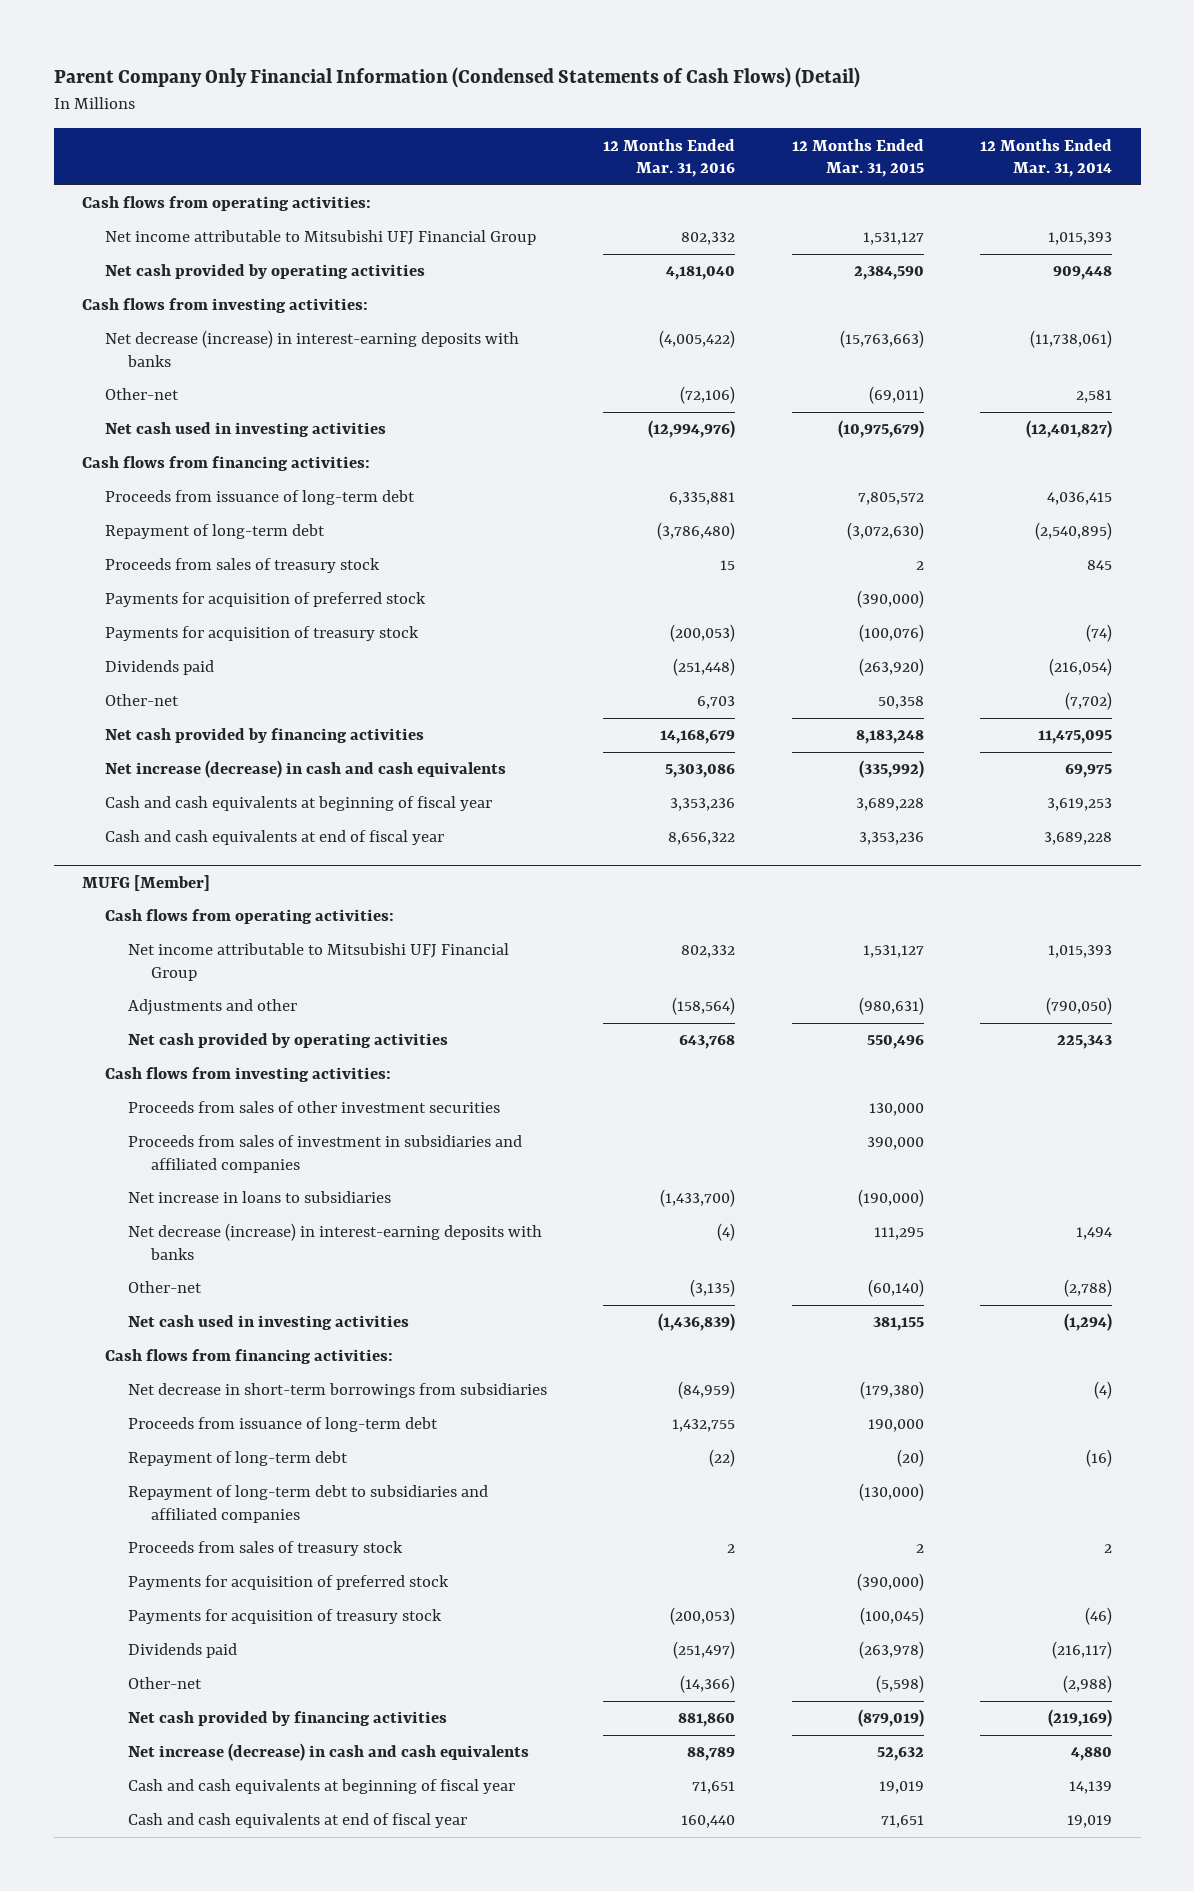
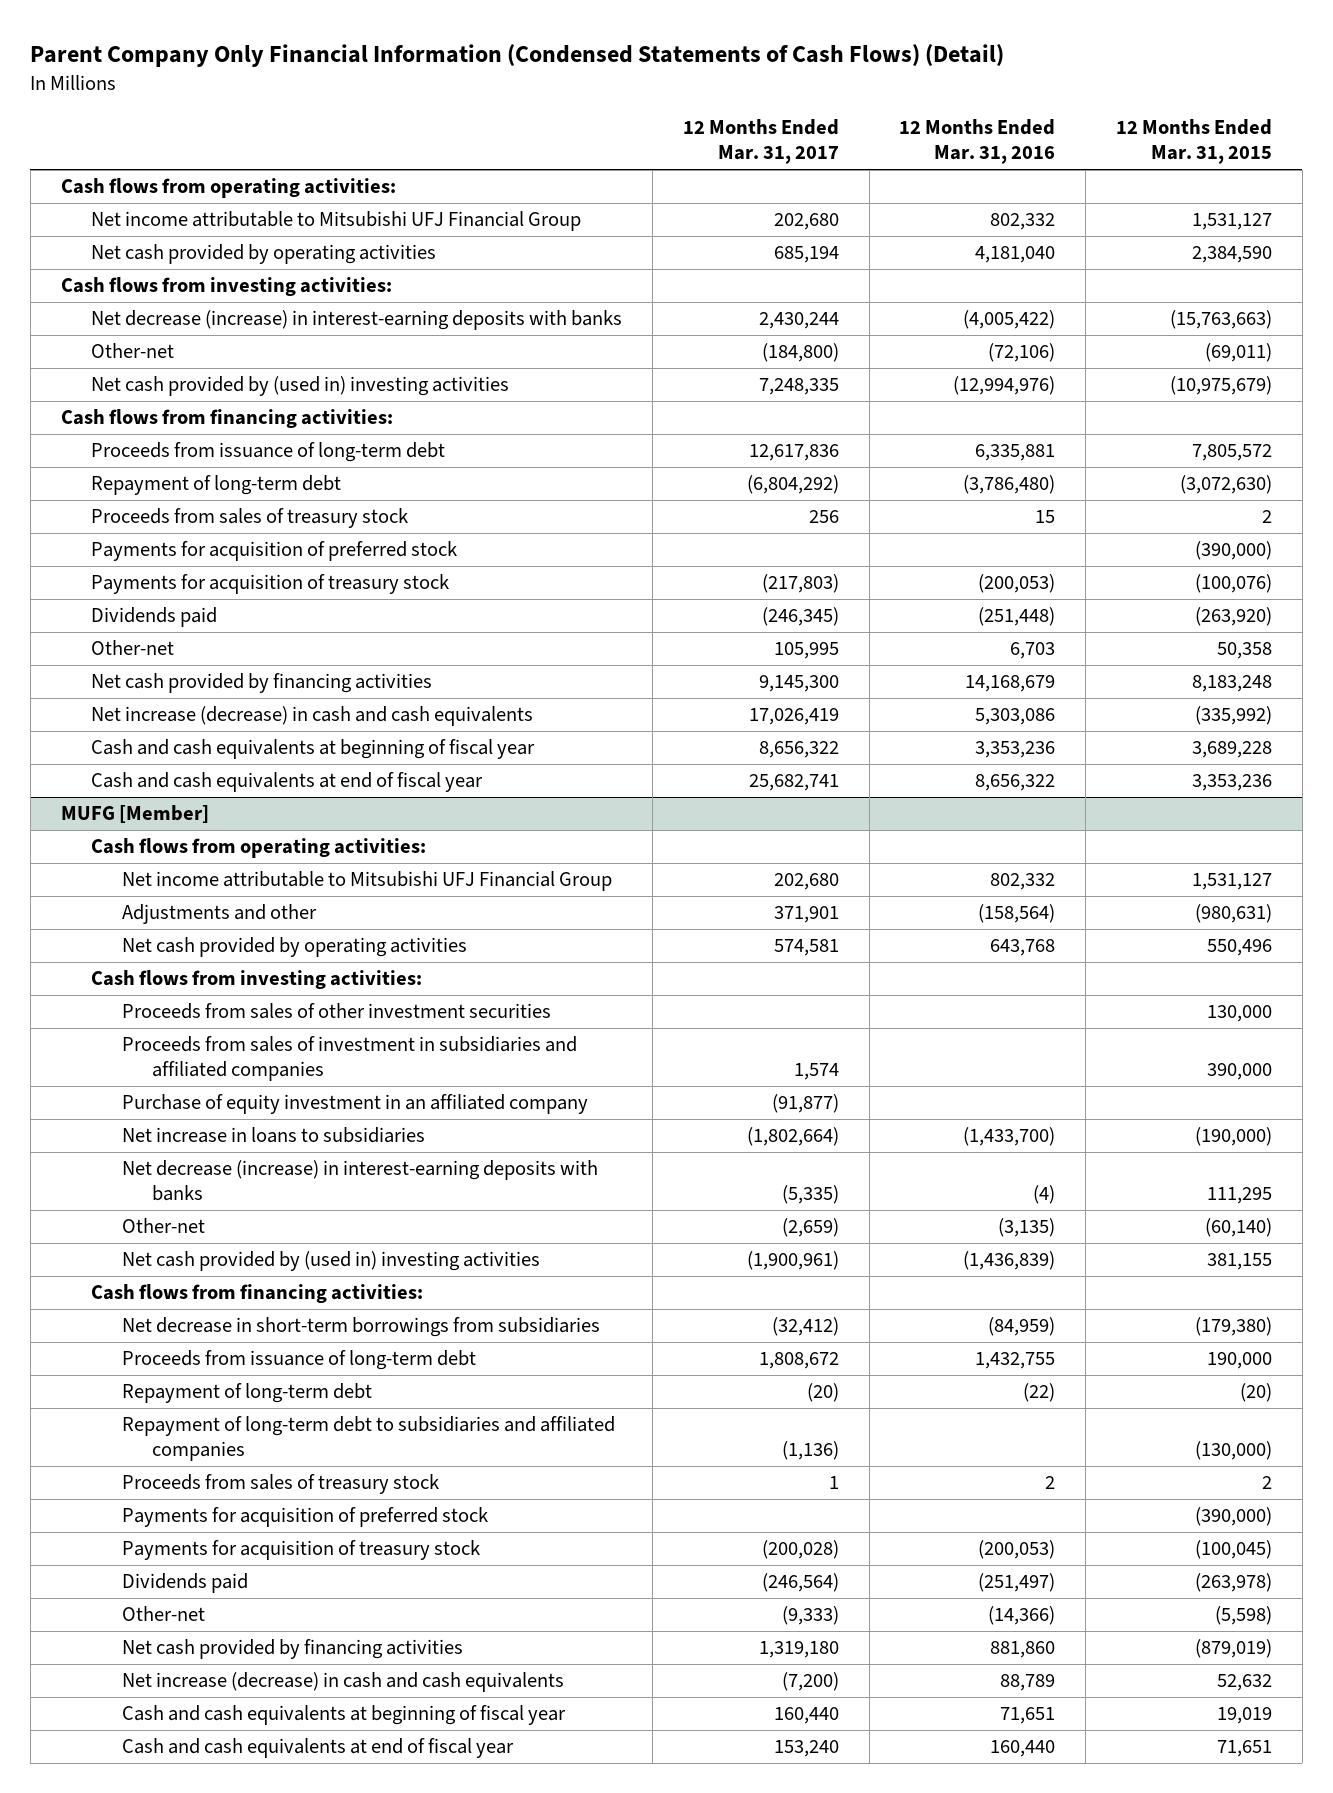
[980,138,1113,178] 12 Months Ended Mar. 31, 2014 -> none
none -> [682,119,839,165] 12 Months Ended Mar. 31, 2017
[104,422,386,438] Net cash used in investing activities -> [91,376,510,397] Net cash provided by (used in) investing activities
none -> [121,1094,588,1115] Purchase of equity investment in an affiliated company
[127,1315,409,1331] Net cash used in investing activities -> [121,1251,540,1272] Net cash provided by (used in) investing activities

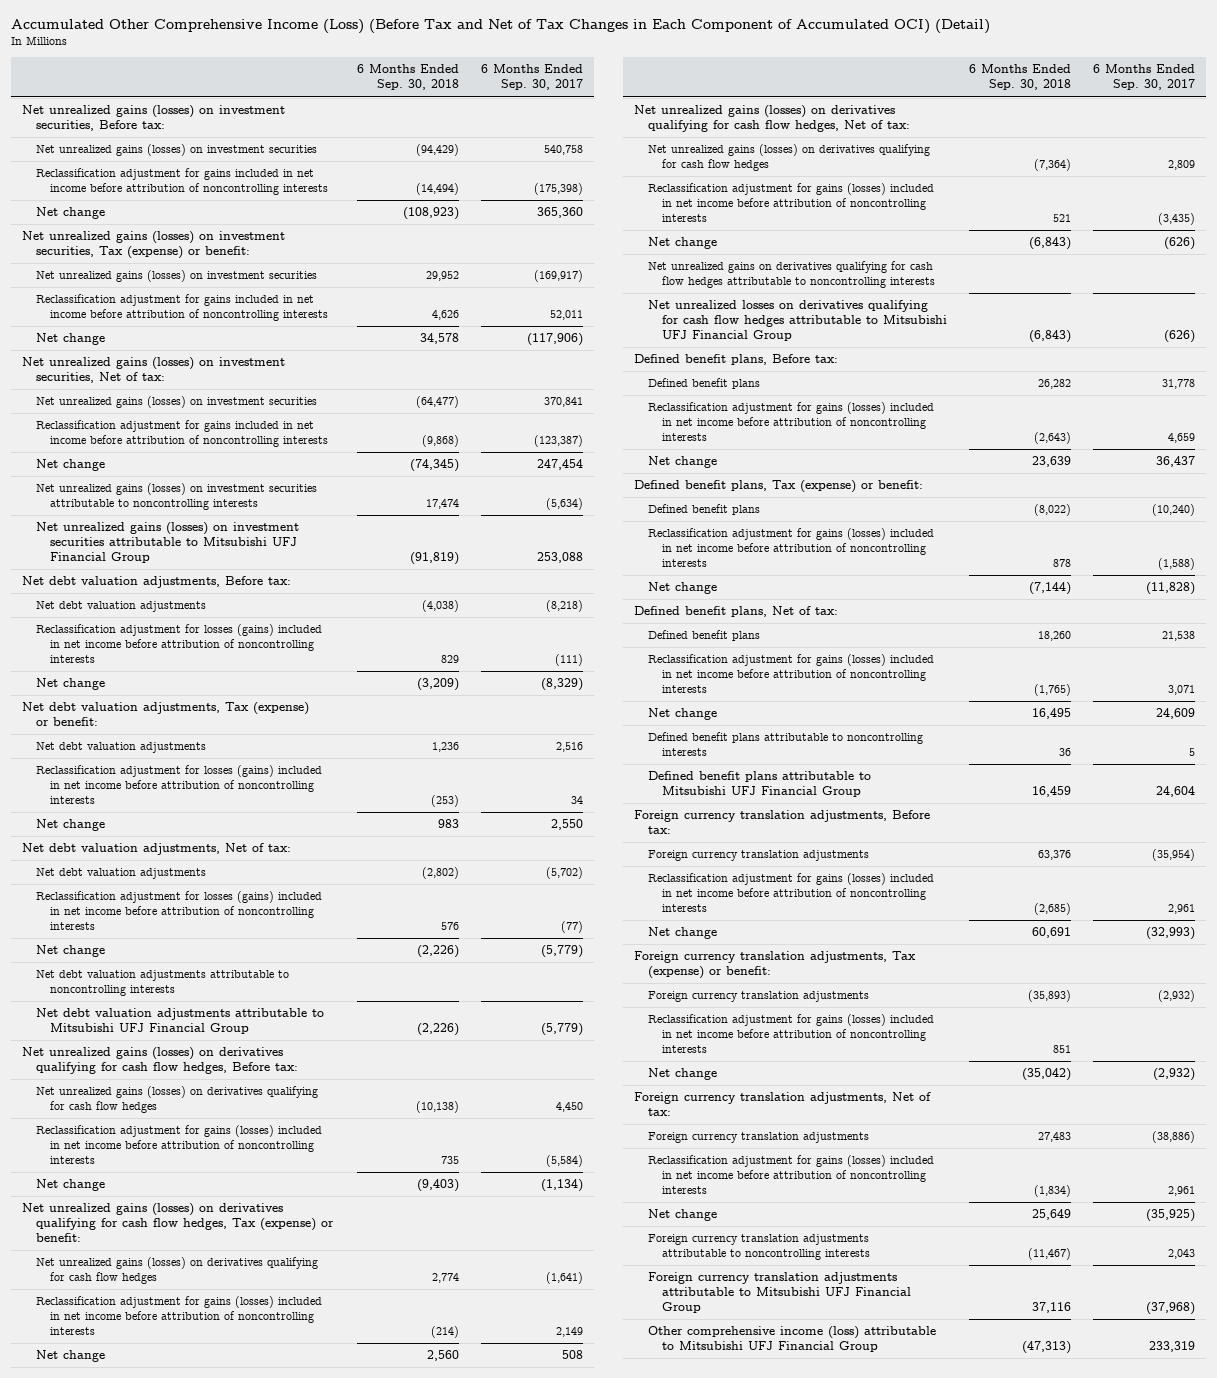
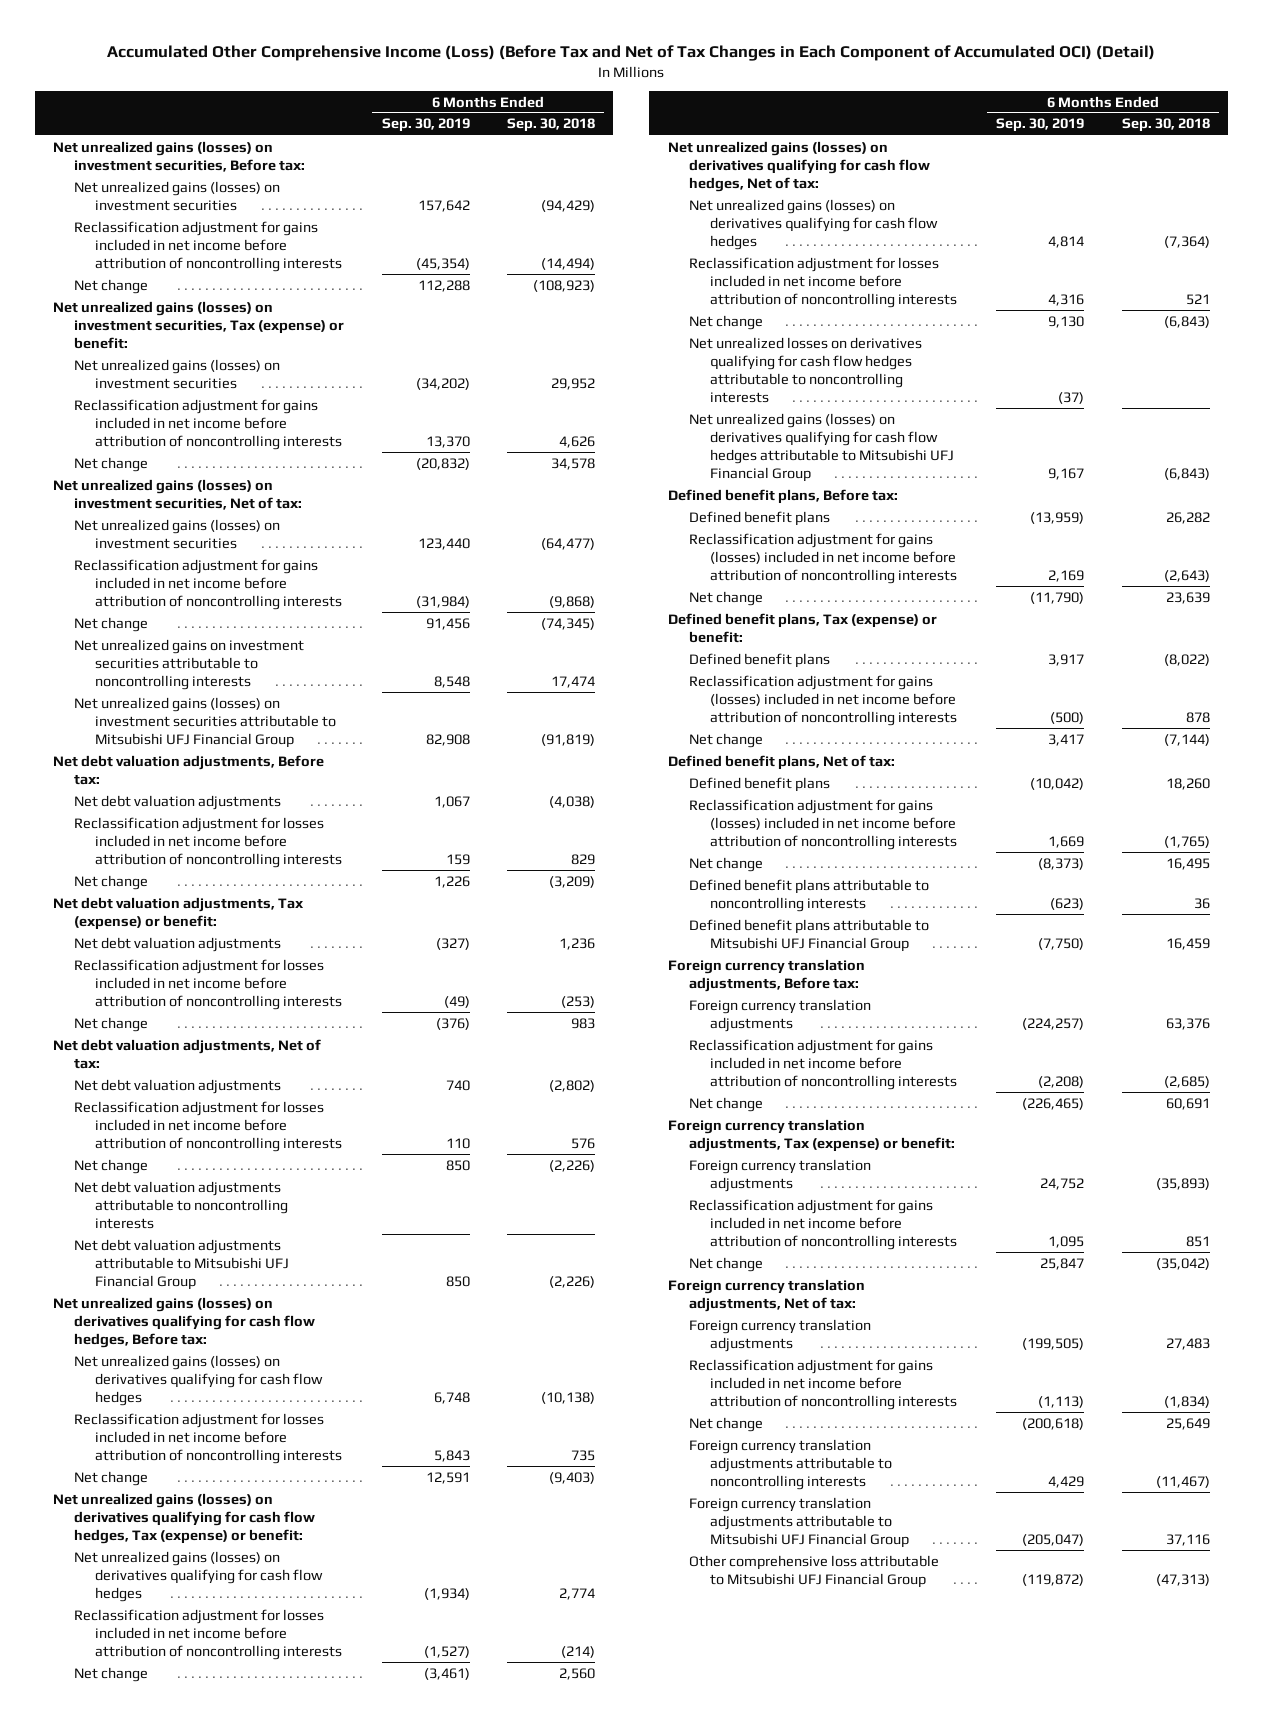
[480,64,583,91] 6 Months Ended Sep. 30, 2017 -> none
none -> [381,118,470,133] Sep. 30, 2019
[36,483,318,511] Net unrealized gains (losses) on investment securities attributable to noncontrolling interests -> [74,638,305,690] Net unrealized gains on investment securities attributable to noncontrolling interests
[36,624,323,664] Reclassification adjustment for losses (gains) included in net income before attribution of noncontrolling interests -> [74,816,343,868] Reclassification adjustment for losses included in net income before attribution of noncontrolling interests
[36,765,323,805] Reclassification adjustment for losses (gains) included in net income before attribution of noncontrolling interests -> [74,958,343,1010] Reclassification adjustment for losses included in net income before attribution of noncontrolling interests
[36,891,323,931] Reclassification adjustment for losses (gains) included in net income before attribution of noncontrolling interests -> [74,1100,343,1152] Reclassification adjustment for losses included in net income before attribution of noncontrolling interests
[36,1125,323,1165] Reclassification adjustment for gains (losses) included in net income before attribution of noncontrolling interests -> [74,1412,343,1464] Reclassification adjustment for losses included in net income before attribution of noncontrolling interests
[36,1296,323,1336] Reclassification adjustment for gains (losses) included in net income before attribution of noncontrolling interests -> [74,1608,343,1660] Reclassification adjustment for losses included in net income before attribution of noncontrolling interests
[648,183,935,223] Reclassification adjustment for gains (losses) included in net income before attribution of noncontrolling interests -> [689,256,958,308] Reclassification adjustment for losses included in net income before attribution of noncontrolling interests
[648,261,936,289] Net unrealized gains on derivatives qualifying for cash flow hedges attributable to noncontrolling interests -> [689,336,923,404] Net unrealized losses on derivatives qualifying for cash flow hedges attributable to noncontrolling interests
[648,300,948,342] Net unrealized losses on derivatives qualifying for cash flow hedges attributable to Mitsubishi UFJ Financial Group -> [689,412,955,483] Net unrealized gains (losses) on derivatives qualifying for cash flow hedges attributable to Mitsubishi UFJ Financial Group
[648,873,935,913] Reclassification adjustment for gains (losses) included in net income before attribution of noncontrolling interests -> [689,1038,958,1090] Reclassification adjustment for gains included in net income before attribution of noncontrolling interests
[648,1014,935,1054] Reclassification adjustment for gains (losses) included in net income before attribution of noncontrolling interests -> [689,1198,958,1250] Reclassification adjustment for gains included in net income before attribution of noncontrolling interests
[648,1155,935,1195] Reclassification adjustment for gains (losses) included in net income before attribution of noncontrolling interests -> [689,1358,958,1410] Reclassification adjustment for gains included in net income before attribution of noncontrolling interests
[648,1326,937,1353] Other comprehensive income (loss) attributable to Mitsubishi UFJ Financial Group -> [689,1554,940,1588] Other comprehensive loss attributable to Mitsubishi UFJ Financial Group

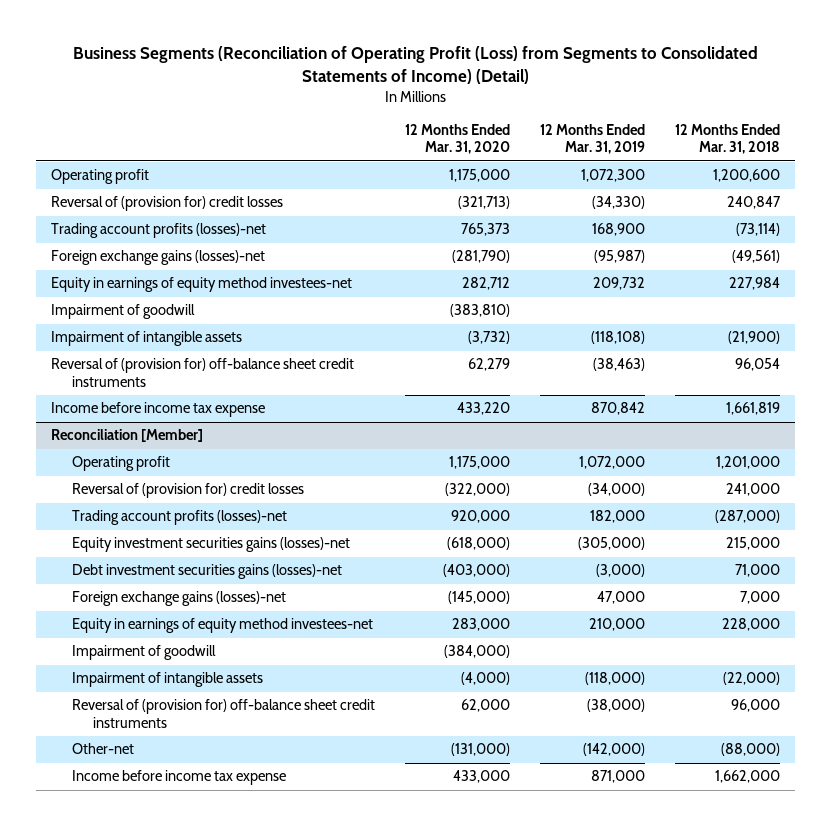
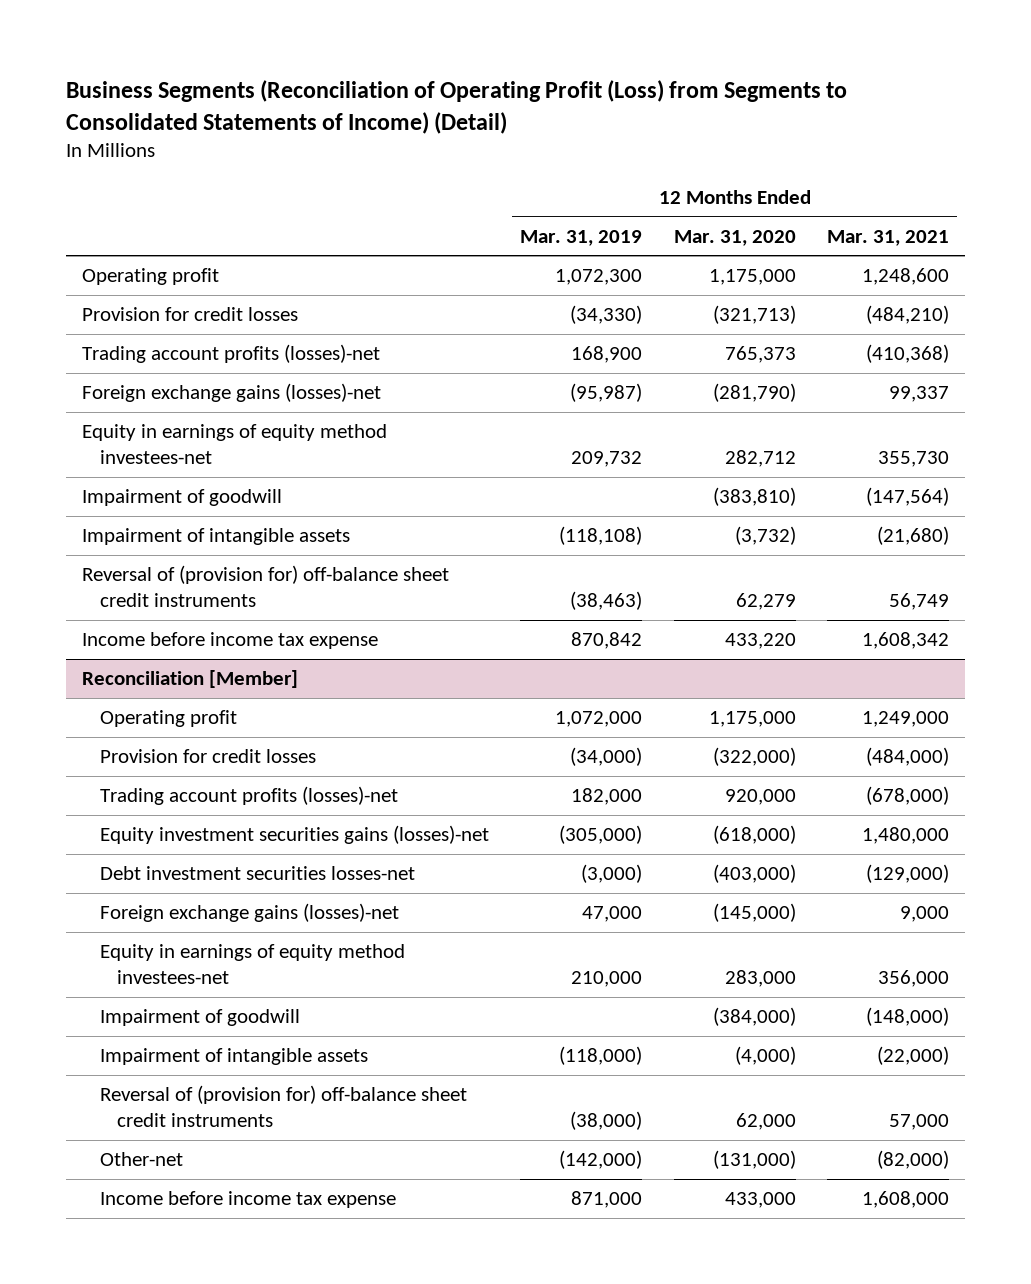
[675,123,781,155] 12 Months Ended Mar. 31, 2018 -> none
none -> [827,229,950,246] Mar. 31, 2021
[51,196,284,212] Reversal of (provision for) credit losses -> [82,307,299,322] Provision for credit losses
[71,483,304,499] Reversal of (provision for) credit losses -> [99,749,316,764] Provision for credit losses
[71,564,342,580] Debt investment securities gains (losses)-net -> [99,866,415,881] Debt investment securities losses-net

